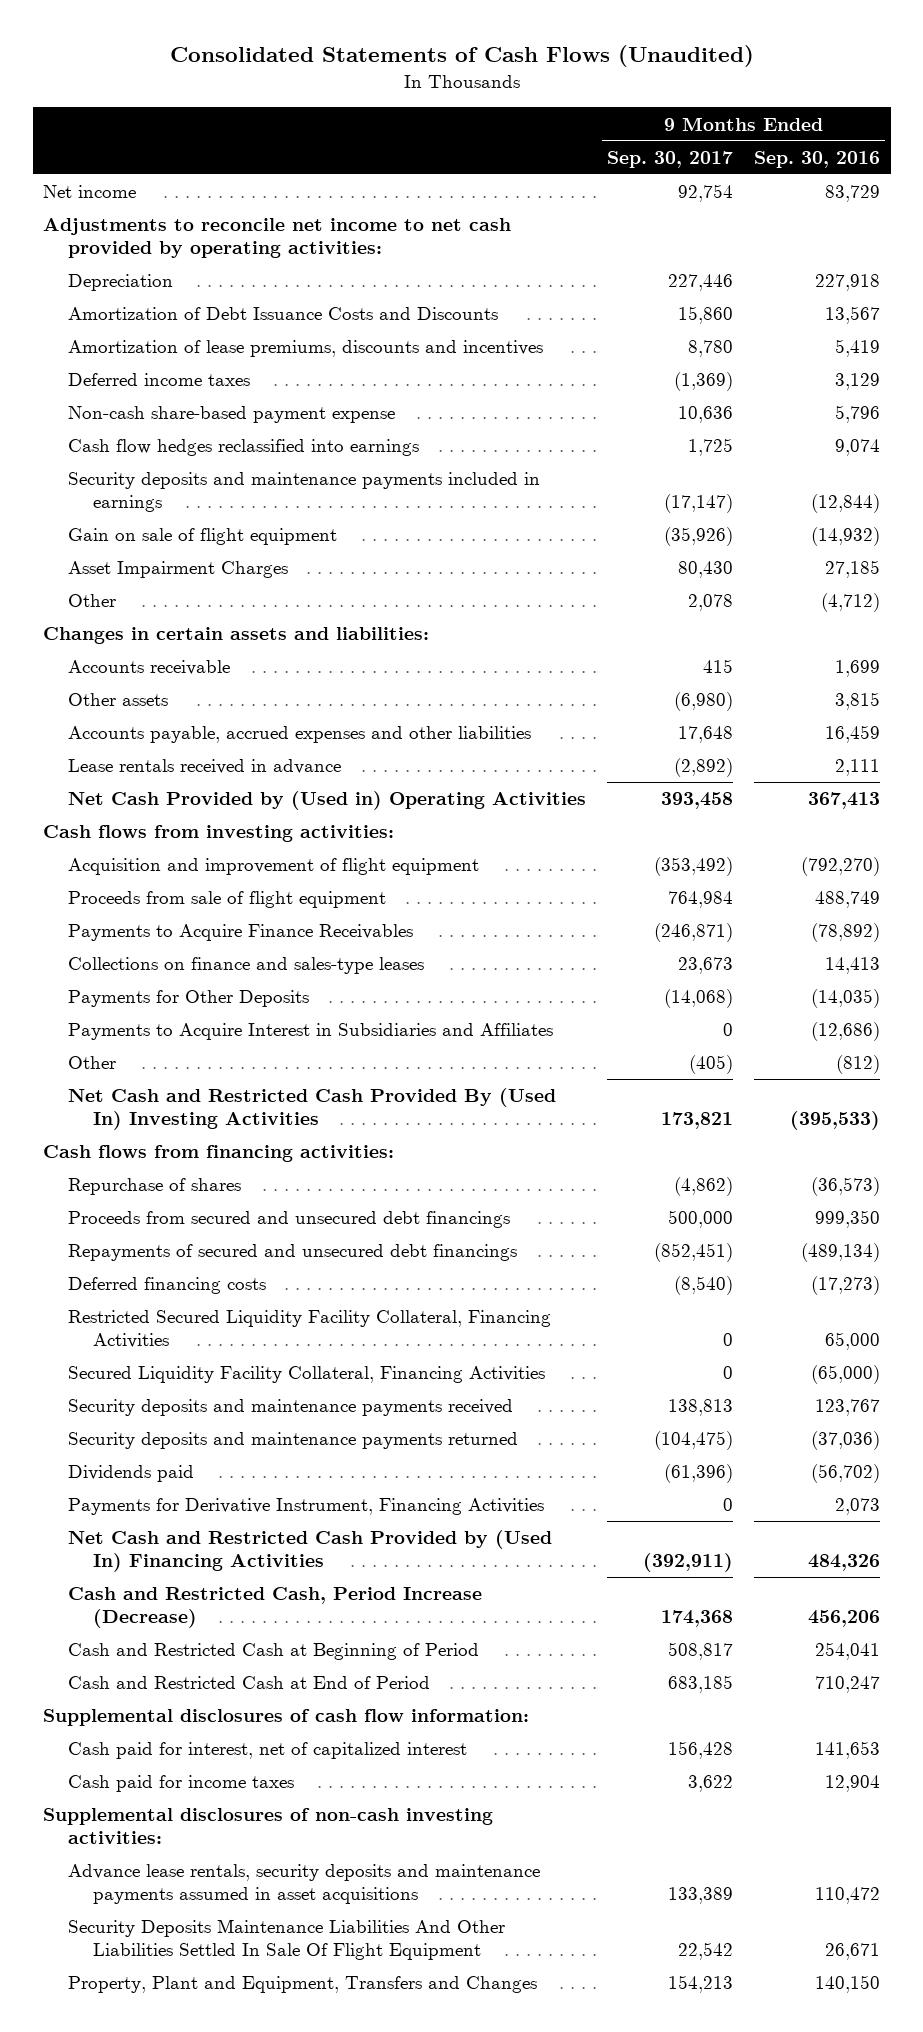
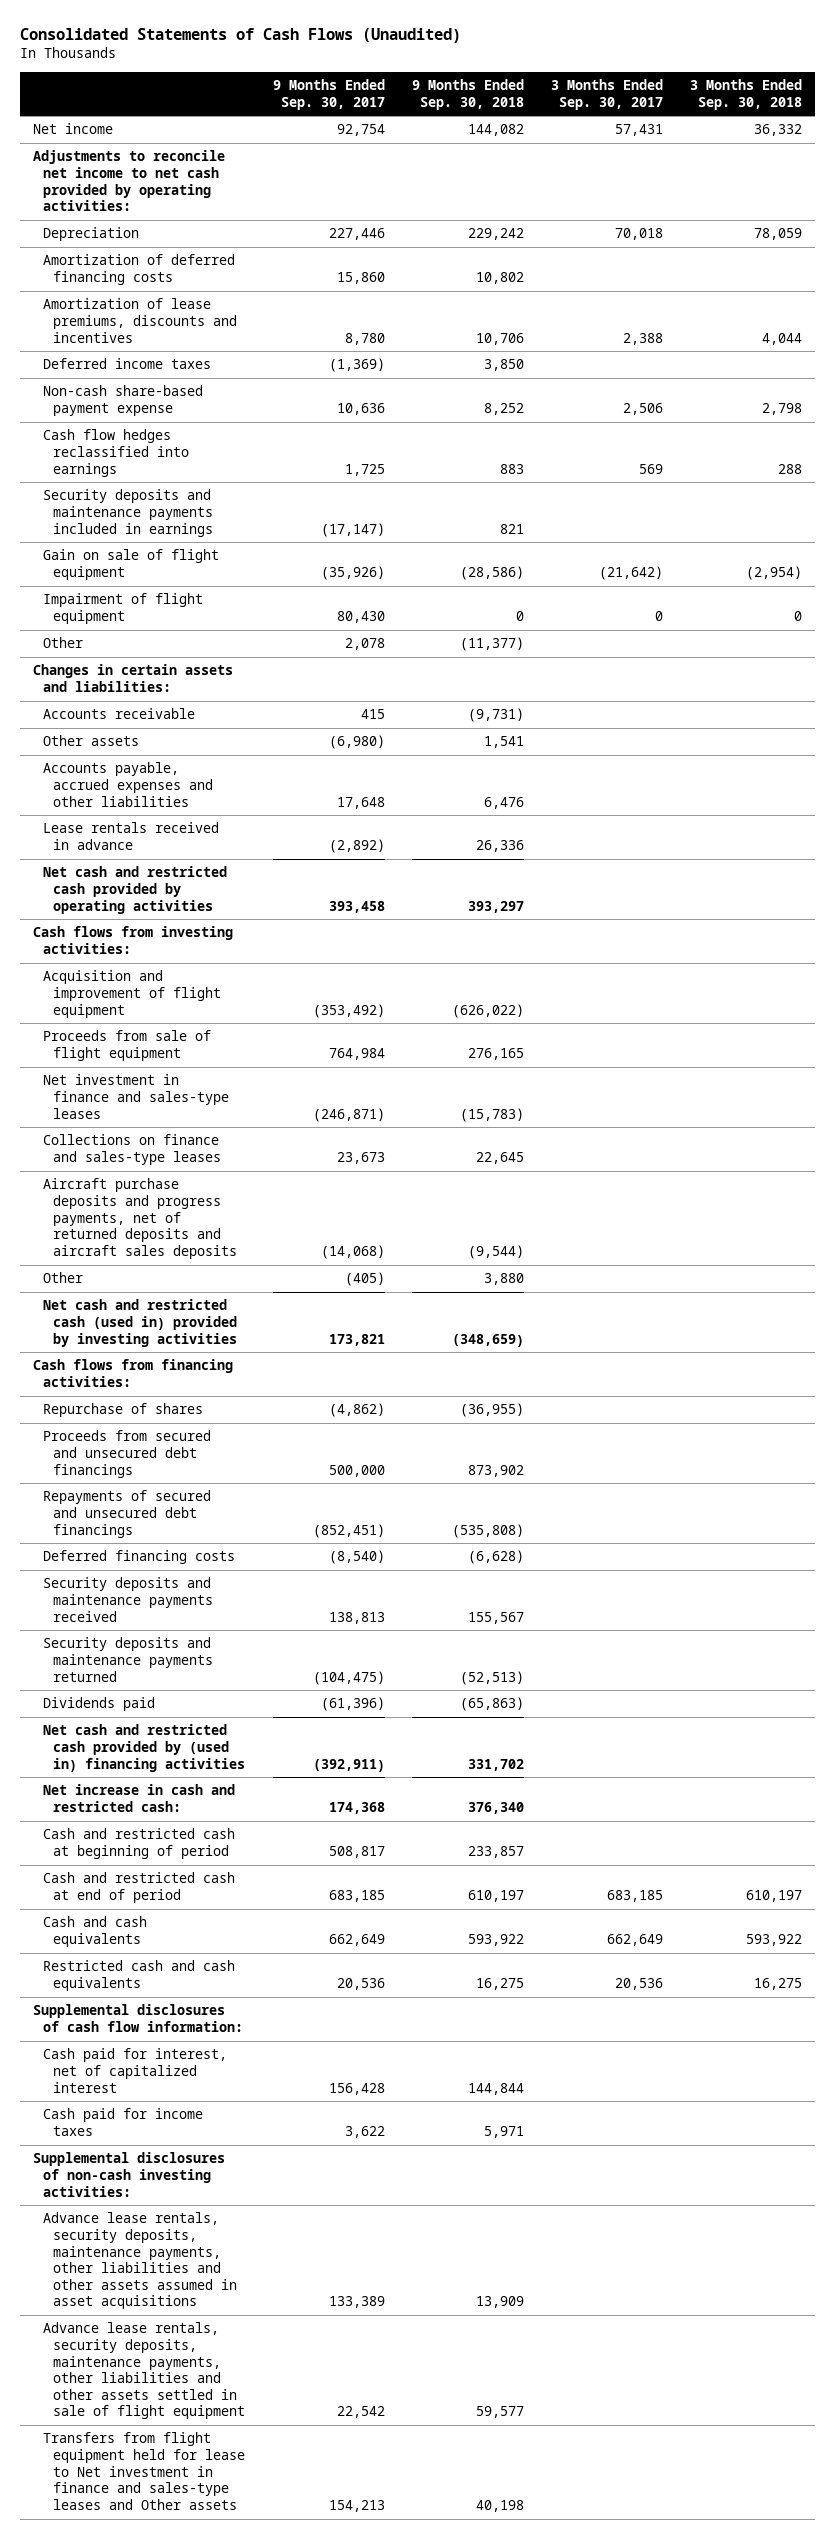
[754,150,881,168] Sep. 30, 2016 -> none
none -> [411,79,524,110] 9 Months Ended Sep. 30, 2018
none -> [550,79,663,110] 3 Months Ended Sep. 30, 2017
none -> [689,79,802,110] 3 Months Ended Sep. 30, 2018
[68,307,499,321] Amortization of Debt Issuance Costs and Discounts -> [43,254,236,285] Amortization of deferred financing costs
[68,561,289,579] Asset Impairment Charges -> [43,593,204,624] Impairment of flight equipment
[68,791,587,811] Net Cash Provided by (Used in) Operating Activities -> [43,866,228,914] Net cash and restricted cash provided by operating activities
[68,924,414,942] Payments to Acquire Finance Receivables -> [43,1074,230,1119] Net investment in finance and sales-type leases
[68,1023,554,1041] Payments to Acquire Interest in Subsidiaries and Affiliates -> none
[68,990,310,1008] Payments for Other Deposits -> [43,1178,238,1259] Aircraft purchase deposits and progress payments, net of returned deposits and aircraft sales deposits
[68,1088,557,1130] Net Cash and Restricted Cash Provided By (Used In) Investing Activities -> [43,1299,238,1347] Net cash and restricted cash (used in) provided by investing activities
[68,1310,552,1348] Restricted Secured Liquidity Facility Collateral, Financing Activities -> none
[68,1366,546,1384] Secured Liquidity Facility Collateral, Financing Activities -> none
[68,1498,545,1516] Payments for Derivative Instrument, Financing Activities -> none
[68,1530,553,1572] Net Cash and Restricted Cash Provided by (Used In) Financing Activities -> [43,1724,246,1772] Net cash and restricted cash provided by (used in) financing activities
[68,1587,483,1628] Cash and Restricted Cash, Period Increase (Decrease) -> [43,1784,236,1812] Net increase in cash and restricted cash:
[68,1643,480,1661] Cash and Restricted Cash at Beginning of Period -> [43,1828,236,1859] Cash and restricted cash at beginning of period
[68,1676,431,1690] Cash and Restricted Cash at End of Period -> [43,1872,236,1903] Cash and restricted cash at end of period
none -> [43,1916,148,1947] Cash and cash equivalents
none -> [43,1960,236,1991] Restricted cash and cash equivalents
[68,1864,541,1904] Advance lease rentals, security deposits and maintenance payments assumed in asset acquisitions -> [43,2212,238,2310] Advance lease rentals, security deposits, maintenance payments, other liabilities and other assets assumed in asset acquisitions
[68,1919,506,1960] Security Deposits Maintenance Liabilities And Other Liabilities Settled In Sale Of Flight Equipment -> [43,2322,246,2420] Advance lease rentals, security deposits, maintenance payments, other liabilities and other assets settled in sale of flight equipment
[68,1976,538,1994] Property, Plant and Equipment, Transfers and Changes -> [43,2432,246,2510] Transfers from flight equipment held for lease to Net investment in finance and sales-type leases and Other assets

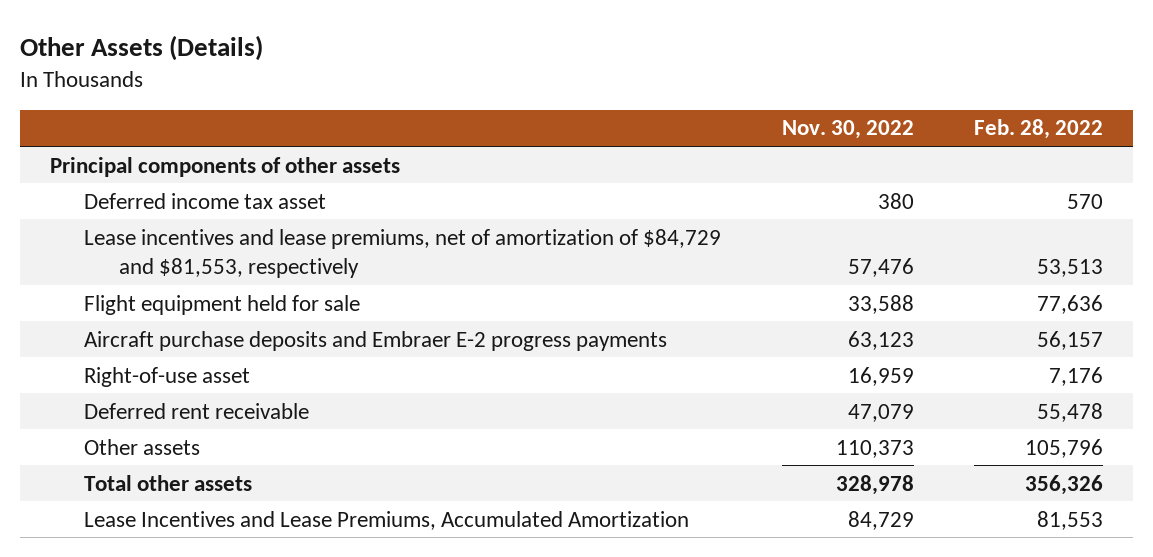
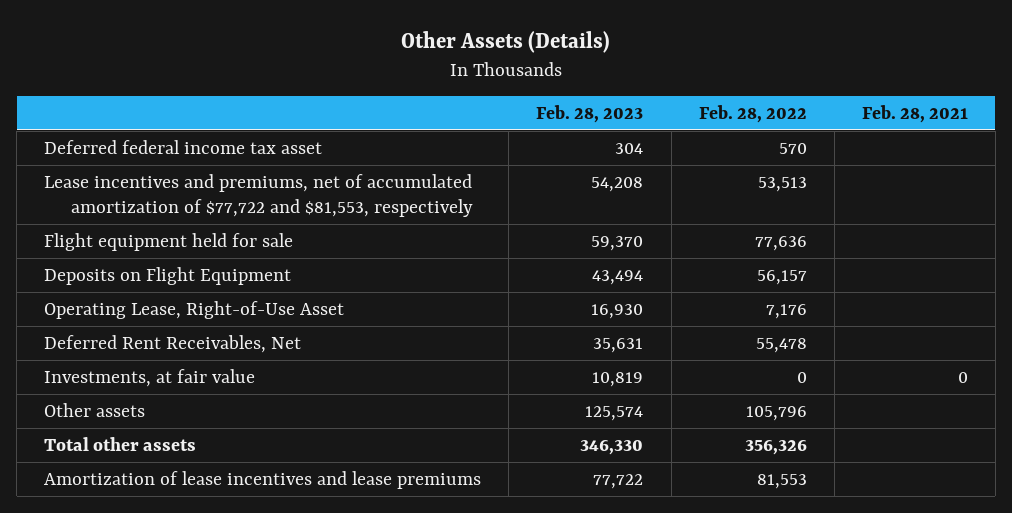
[781,120,914,140] Nov. 30, 2022 -> none
none -> [536,104,644,123] Feb. 28, 2023
none -> [861,104,968,123] Feb. 28, 2021
[50,156,401,177] Principal components of other assets -> none
[84,192,327,209] Deferred income tax asset -> [44,139,323,154] Deferred federal income tax asset
[84,228,722,279] Lease incentives and lease premiums, net of amortization of $84,729 and $81,553, respectively -> [44,173,474,217] Lease incentives and premiums, net of accumulated amortization of $77,722 and $81,553, respectively
[84,330,668,351] Aircraft purchase deposits and Embraer E-2 progress payments -> [44,266,292,285] Deposits on Flight Equipment
[84,366,251,387] Right-of-use asset -> [44,300,345,319] Operating Lease, Right-of-Use Asset
[84,402,310,419] Deferred rent receivable -> [44,334,302,353] Deferred Rent Receivables, Net
none -> [44,368,256,387] Investments, at fair value
[84,510,690,530] Lease Incentives and Lease Premiums, Accumulated Amortization -> [44,470,482,489] Amortization of lease incentives and lease premiums

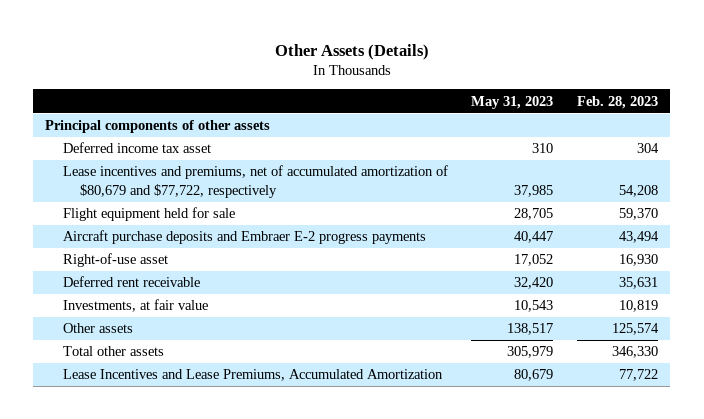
[698,104,807,123] Feb. 28, 2022 -> none
[861,104,968,123] Feb. 28, 2021 -> none
none -> [471,95,554,109] May 31, 2023
none -> [45,120,271,134] Principal components of other assets
[44,139,323,154] Deferred federal income tax asset -> [62,142,211,154] Deferred income tax asset
[44,173,474,217] Lease incentives and premiums, net of accumulated amortization of $77,722 and $81,553, respectively -> [62,165,448,198] Lease incentives and premiums, net of accumulated amortization of $80,679 and $77,722, respectively
[44,266,292,285] Deposits on Flight Equipment -> [62,230,426,245] Aircraft purchase deposits and Embraer E-2 progress payments
[44,300,345,319] Operating Lease, Right-of-Use Asset -> [62,253,168,268] Right-of-use asset
[44,334,302,353] Deferred Rent Receivables, Net -> [62,276,200,288] Deferred rent receivable
[44,470,482,489] Amortization of lease incentives and lease premiums -> [62,369,443,382] Lease Incentives and Lease Premiums, Accumulated Amortization

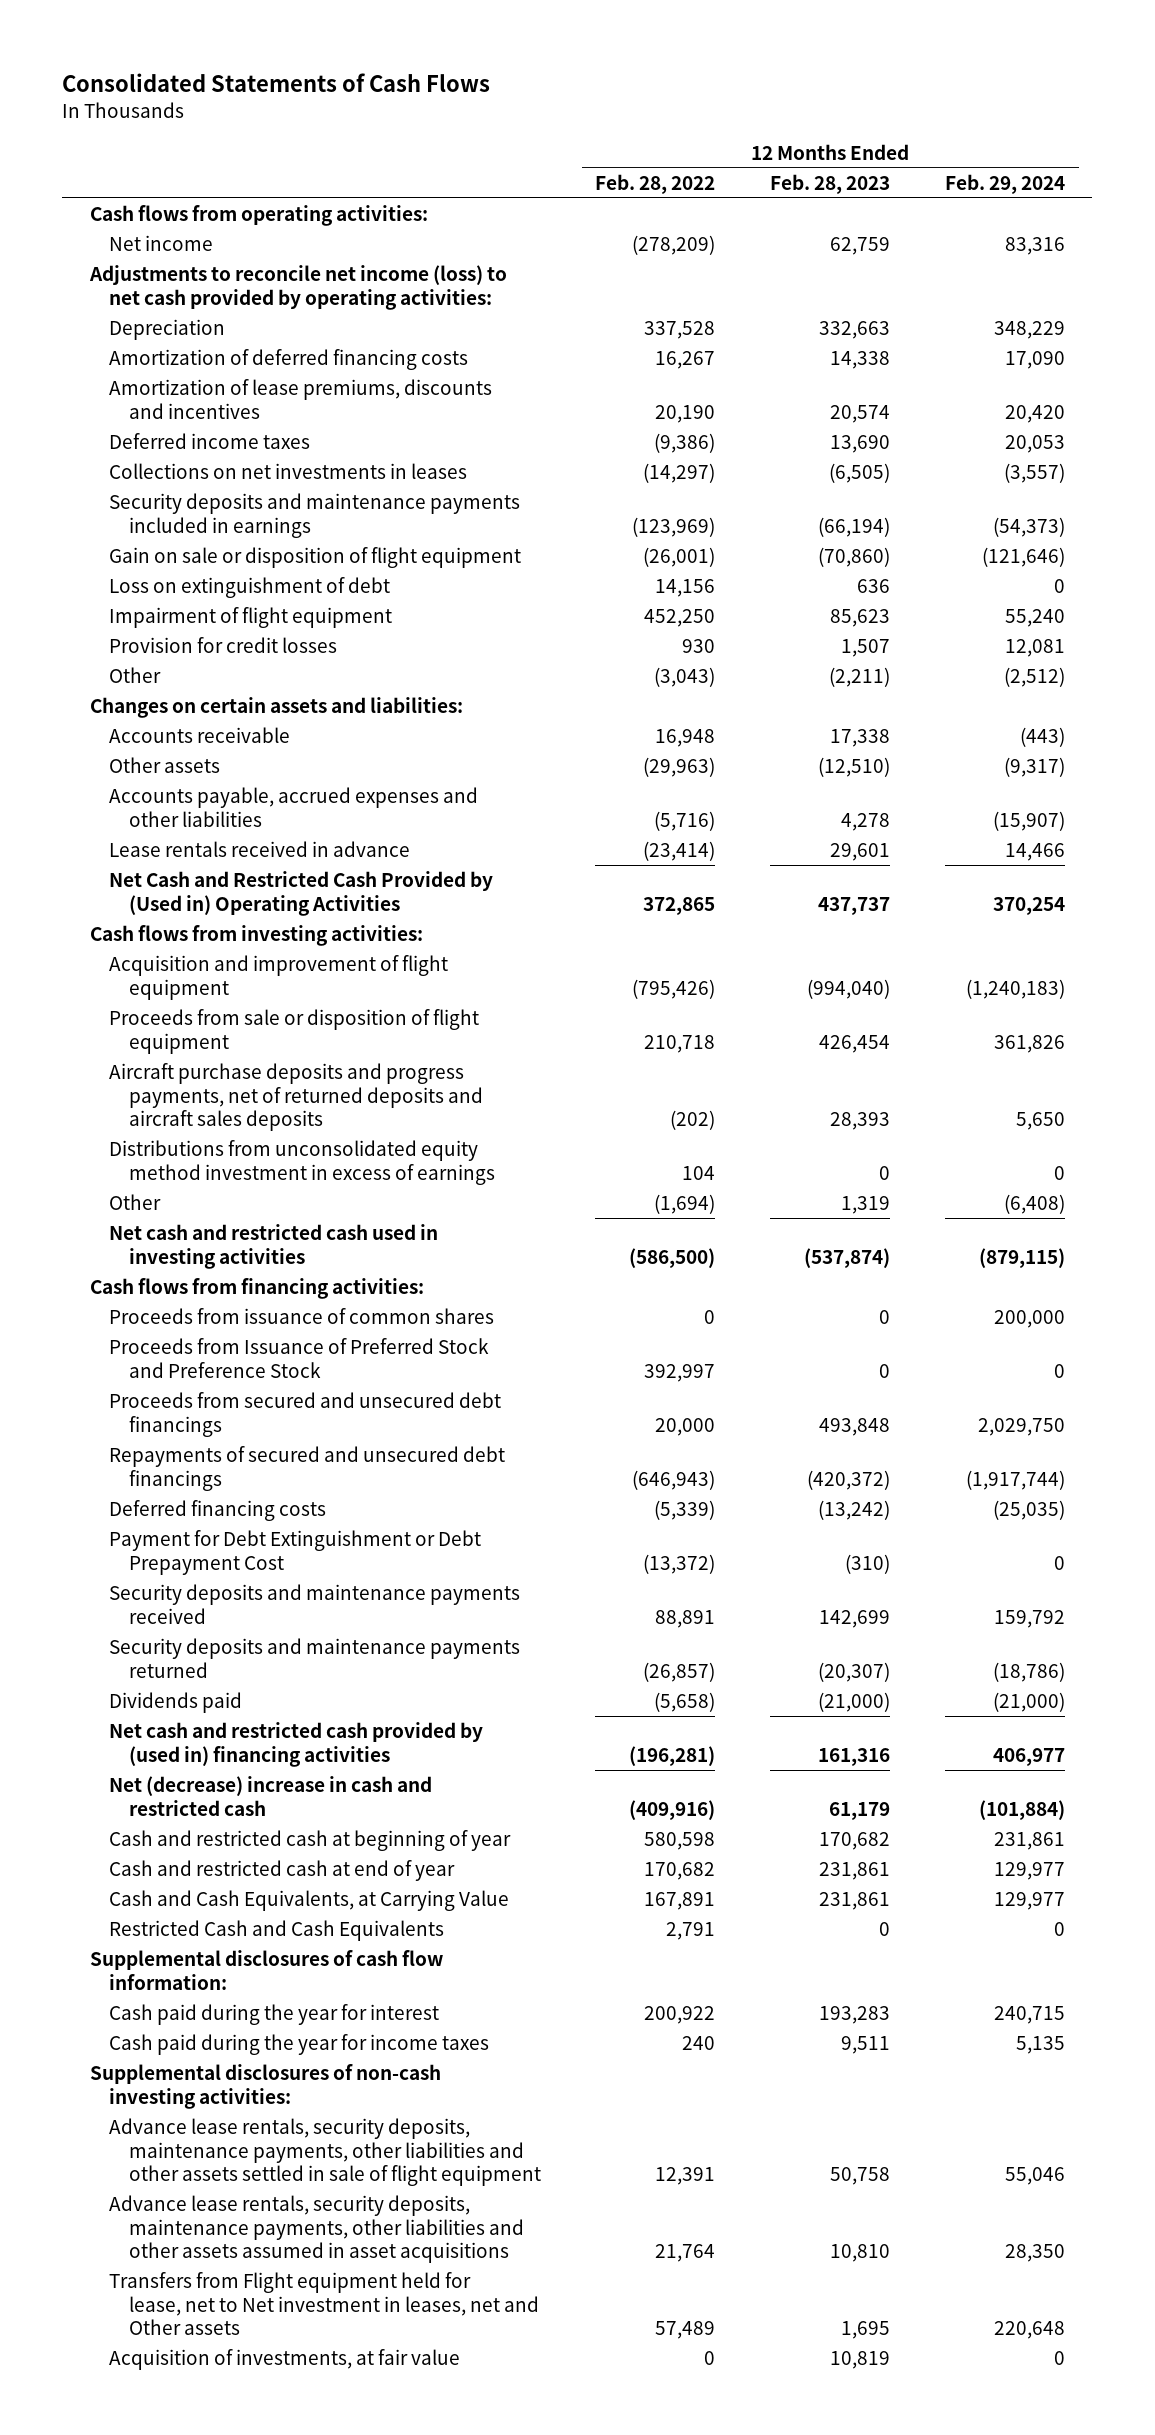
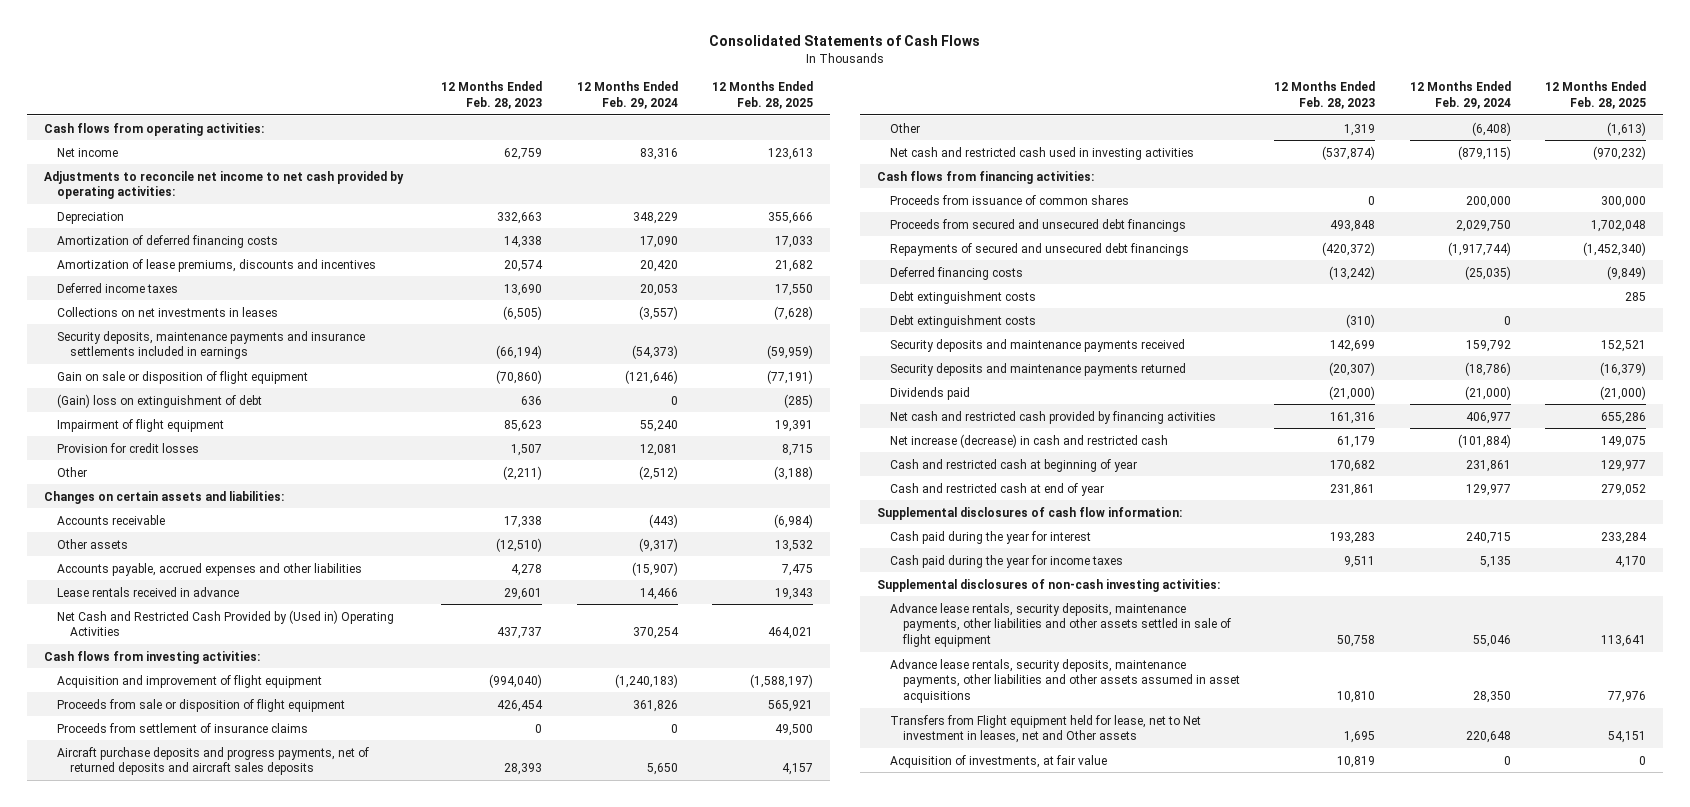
[595,173,716,194] Feb. 28, 2022 -> none
none -> [711,81,813,109] 12 Months Ended Feb. 28, 2025
[88,265,507,310] Adjustments to reconcile net income (loss) to net cash provided by operating activities: -> [44,170,405,200] Adjustments to reconcile net income to net cash provided by operating activities:
[109,493,521,538] Security deposits and maintenance payments included in earnings -> [57,330,366,360] Security deposits, maintenance payments and insurance settlements included in earnings
[109,577,391,599] Loss on extinguishment of debt -> [57,393,263,408] (Gain) loss on extinguishment of debt
none -> [57,722,309,733] Proceeds from settlement of insurance claims
[109,1140,495,1185] Distributions from unconsolidated equity method investment in excess of earnings -> none
[109,1338,490,1378] Proceeds from Issuance of Preferred Stock and Preference Stock -> none
none -> [890,290,1037,304] Debt extinguishment costs
[109,1530,482,1575] Payment for Debt Extinguishment or Debt Prepayment Cost -> [890,314,1037,328] Debt extinguishment costs
[109,1722,484,1767] Net cash and restricted cash provided by (used in) financing activities -> [890,410,1217,424] Net cash and restricted cash provided by financing activities
[109,1776,433,1816] Net (decrease) increase in cash and restricted cash -> [890,433,1169,448] Net increase (decrease) in cash and restricted cash
[109,1890,510,1912] Cash and Cash Equivalents, at Carrying Value -> none
[109,1920,445,1942] Restricted Cash and Cash Equivalents -> none

